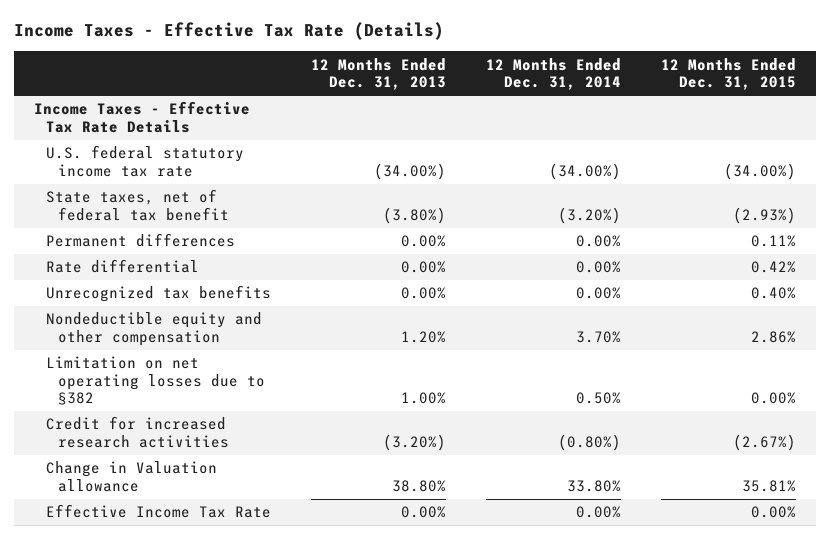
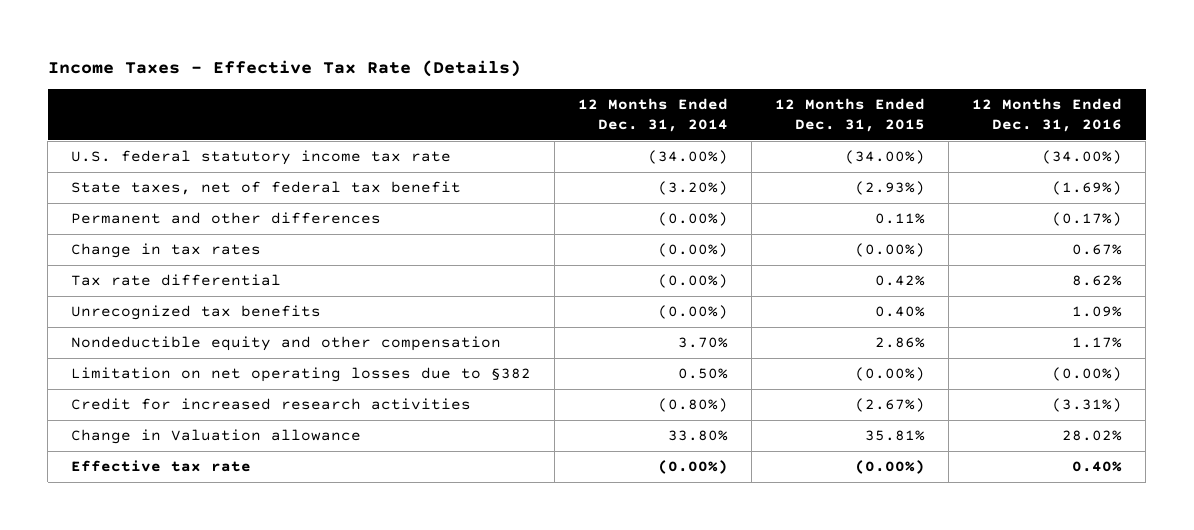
[311,57,447,91] 12 Months Ended Dec. 31, 2013 -> none
none -> [972,98,1123,132] 12 Months Ended Dec. 31, 2016
[33,101,250,133] Income Taxes - Effective Tax Rate Details -> none
[45,233,235,248] Permanent differences -> [71,212,382,225] Permanent and other differences
[576,235,622,248] 0.00% -> [658,212,729,227] (0.00%)
none -> [71,243,262,259] Change in tax rates
[45,259,199,274] Rate differential -> [71,274,282,287] Tax rate differential
[576,261,622,274] 0.00% -> [658,274,729,289] (0.00%)
[576,287,622,300] 0.00% -> [658,305,729,320] (0.00%)
[751,392,797,405] 0.00% -> [855,367,926,382] (0.00%)
[45,504,271,519] Effective Income Tax Rate -> [71,460,252,473] Effective tax rate
[576,506,622,519] 0.00% -> [658,460,729,475] (0.00%)
[751,506,797,519] 0.00% -> [855,460,926,475] (0.00%)

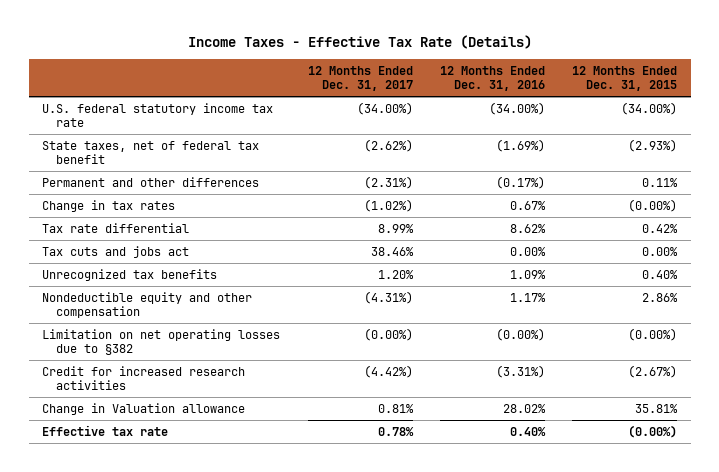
[578,98,729,132] 12 Months Ended Dec. 31, 2014 -> none
none -> [307,65,413,92] 12 Months Ended Dec. 31, 2017
none -> [42,245,190,258] Tax cuts and jobs act

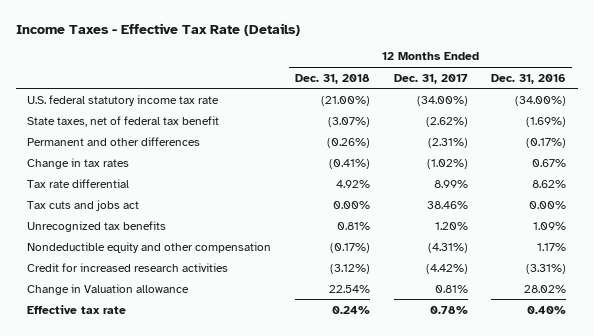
[571,65,677,92] 12 Months Ended Dec. 31, 2015 -> none
none -> [295,73,371,84] Dec. 31, 2018
[42,328,281,356] Limitation on net operating losses due to §382 -> none

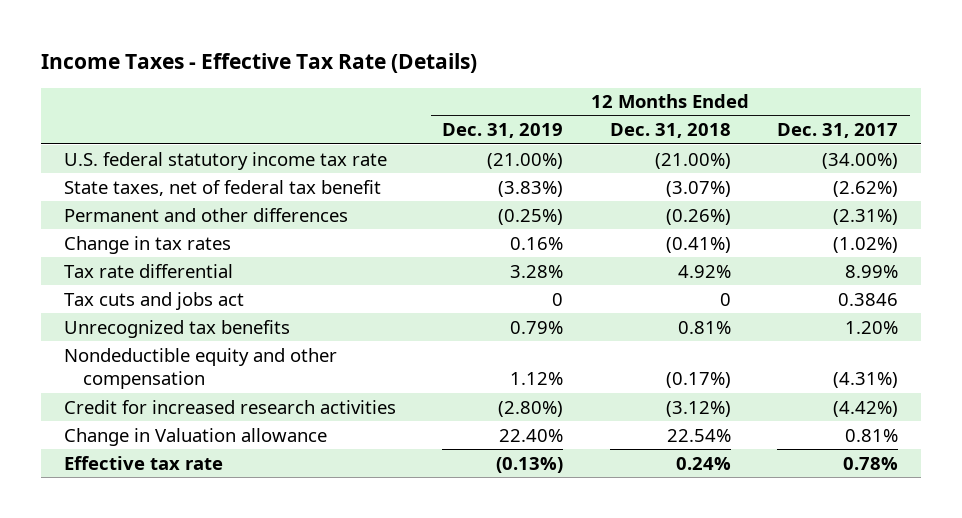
[491,73,567,84] Dec. 31, 2016 -> none
none -> [442,123,564,139] Dec. 31, 2019
[333,200,371,209] 0.00% -> [719,292,731,306] 0
[426,200,468,209] 38.46% -> [838,292,899,306] 0.3846

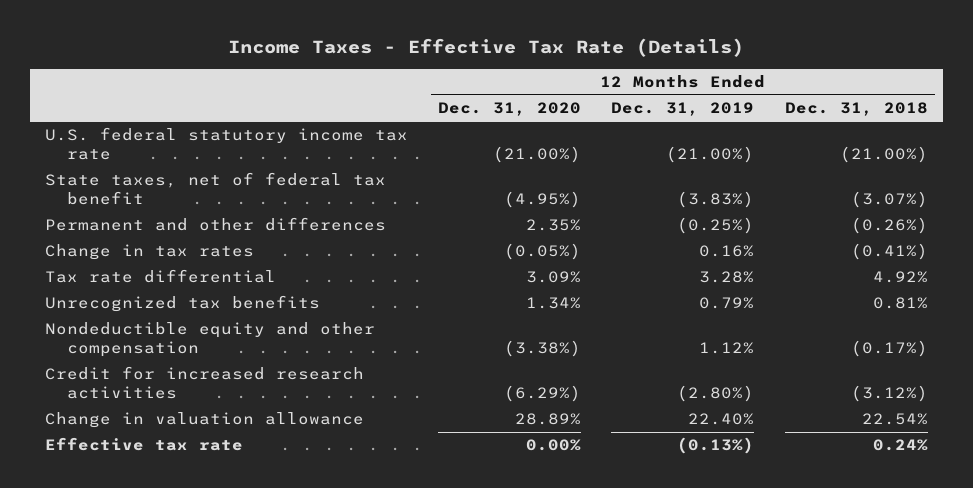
[777,123,899,139] Dec. 31, 2017 -> none
none -> [438,102,582,117] Dec. 31, 2020
[63,291,244,310] Tax cuts and jobs act -> none
[63,427,327,446] Change in Valuation allowance -> [45,412,365,429] Change in valuation allowance

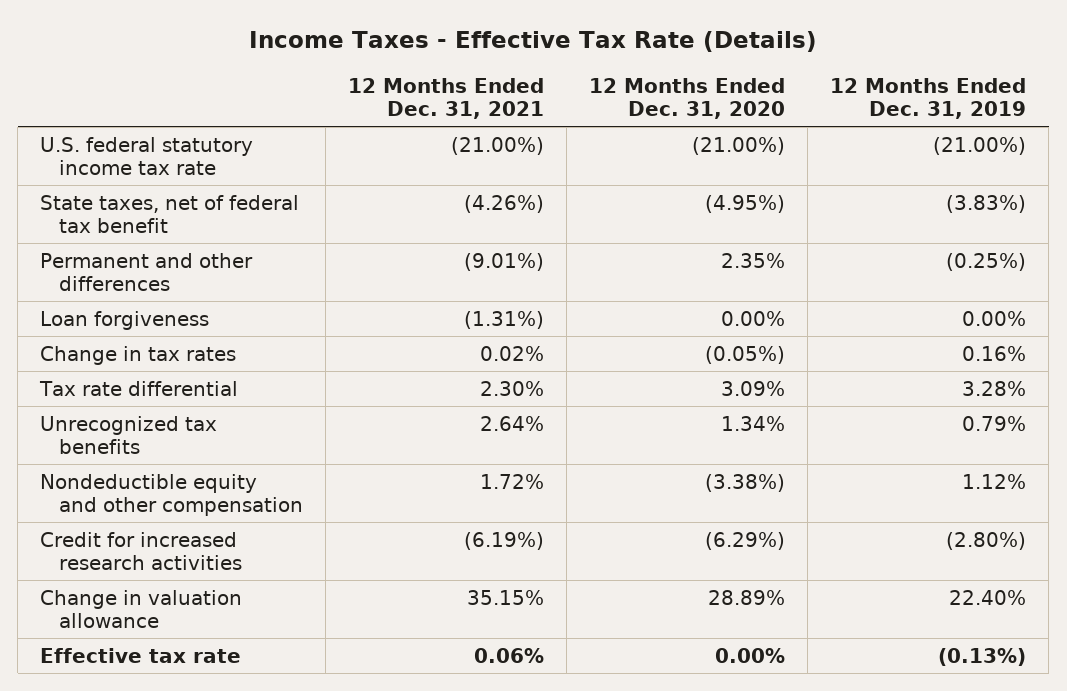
[784,102,928,117] Dec. 31, 2018 -> none
none -> [348,77,545,120] 12 Months Ended Dec. 31, 2021
none -> [40,310,210,330] Loan forgiveness

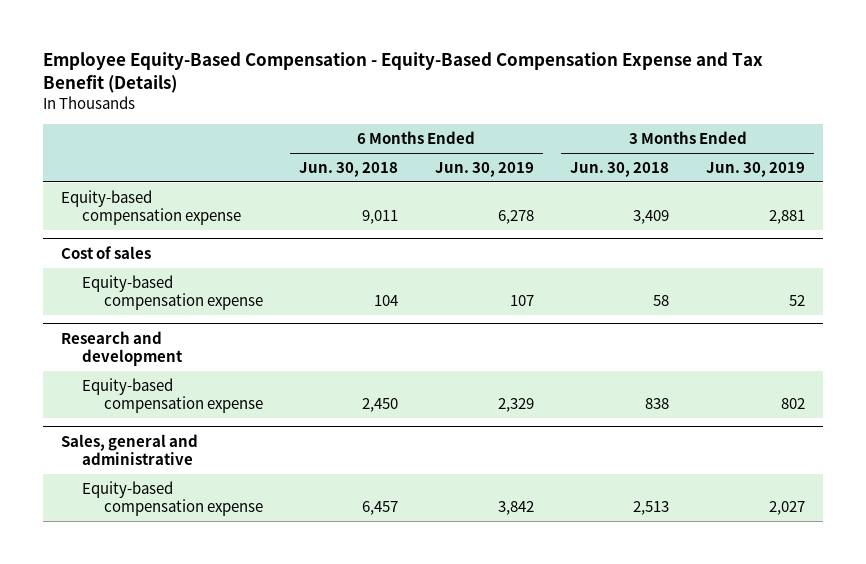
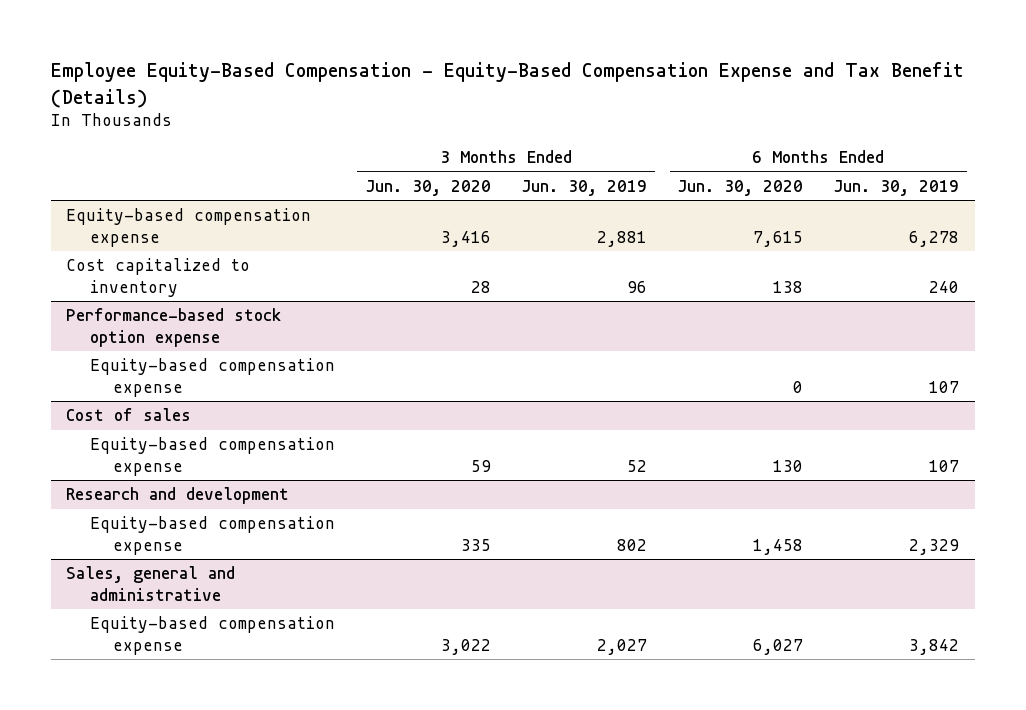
[299,161,399,177] Jun. 30, 2018 -> none
[570,161,670,177] Jun. 30, 2018 -> none
none -> [364,179,491,196] Jun. 30, 2020
none -> [677,179,804,196] Jun. 30, 2020
none -> [66,258,251,297] Cost capitalized to inventory
none -> [66,308,282,347] Performance-based stock option expense
none -> [89,358,335,397] Equity-based compensation expense

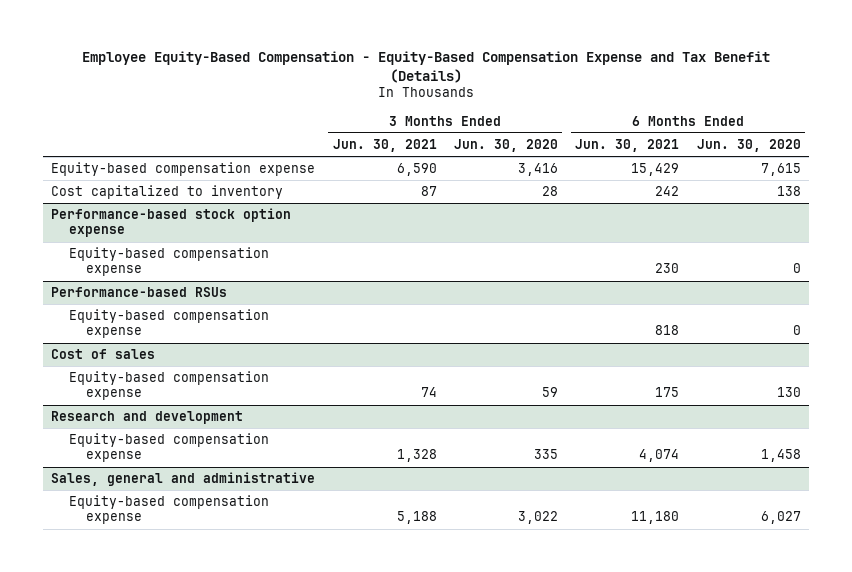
[520,179,647,196] Jun. 30, 2019 -> none
[833,179,960,196] Jun. 30, 2019 -> none
none -> [332,138,437,152] Jun. 30, 2021
none -> [575,138,680,152] Jun. 30, 2021
none -> [51,287,228,298] Performance-based RSUs
none -> [68,309,269,339] Equity-based compensation expense

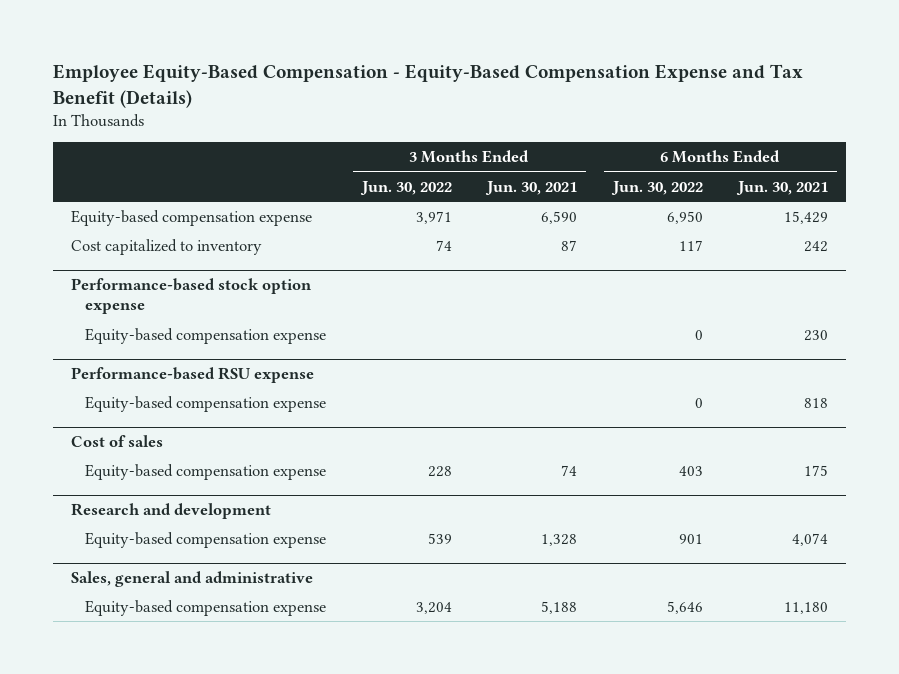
[453,138,558,152] Jun. 30, 2020 -> none
[696,138,801,152] Jun. 30, 2020 -> none
none -> [359,180,452,195] Jun. 30, 2022
none -> [610,180,703,195] Jun. 30, 2022
[51,287,228,298] Performance-based RSUs -> [70,367,314,384] Performance-based RSU expense

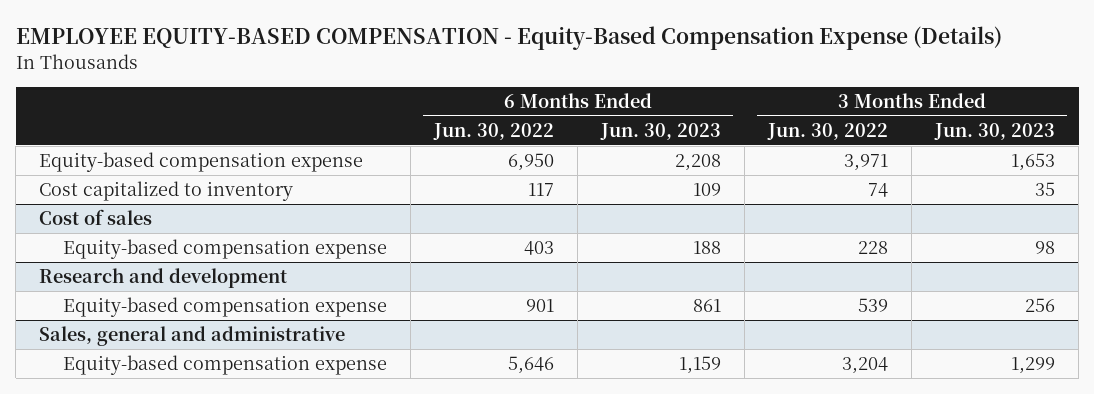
[53,64,804,108] Employee Equity-Based Compensation - Equity-Based Compensation Expense and Tax Benefit (Details) -> [15,25,1002,50] EMPLOYEE EQUITY-BASED COMPENSATION - Equity-Based Compensation Expense (Details)
[485,180,578,195] Jun. 30, 2021 -> none
[736,180,829,195] Jun. 30, 2021 -> none
none -> [600,122,722,140] Jun. 30, 2023
none -> [934,122,1056,140] Jun. 30, 2023
[70,278,312,315] Performance-based stock option expense -> none
[84,328,326,345] Equity-based compensation expense -> none
[70,367,314,384] Performance-based RSU expense -> none
[84,396,326,413] Equity-based compensation expense -> none

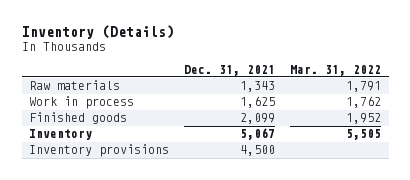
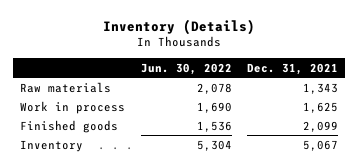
[290,64,382,76] Mar. 31, 2022 -> none
none -> [140,62,232,75] Jun. 30, 2022
[29,144,170,158] Inventory provisions -> none

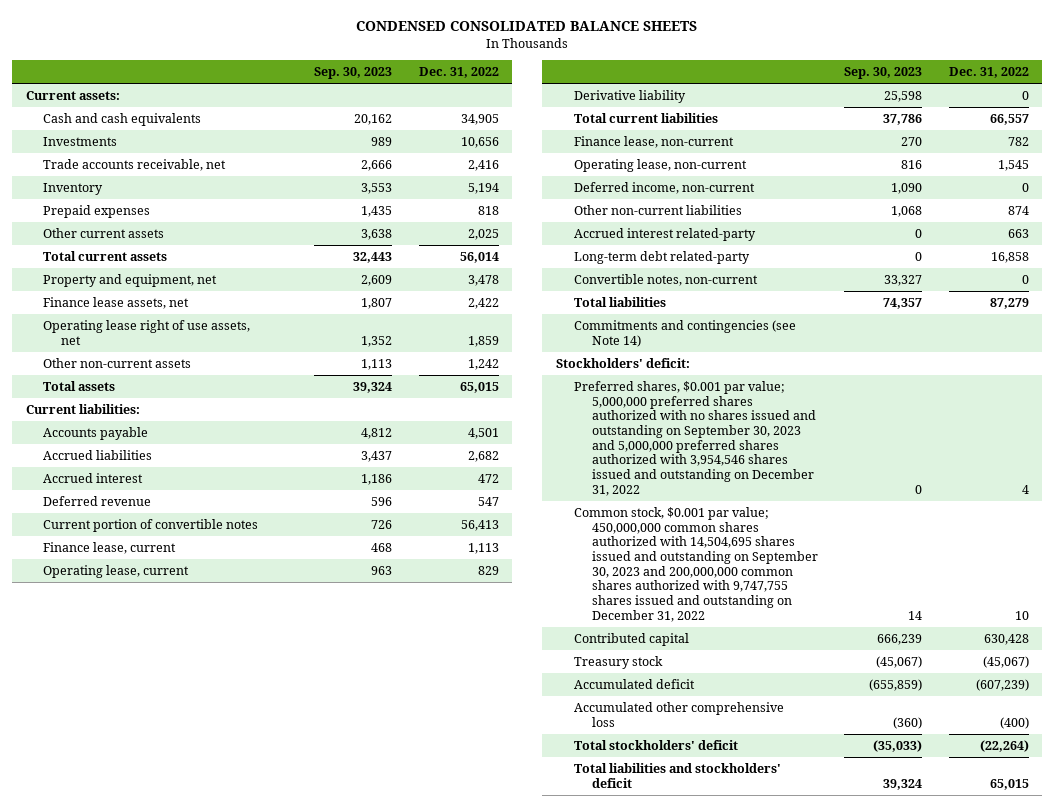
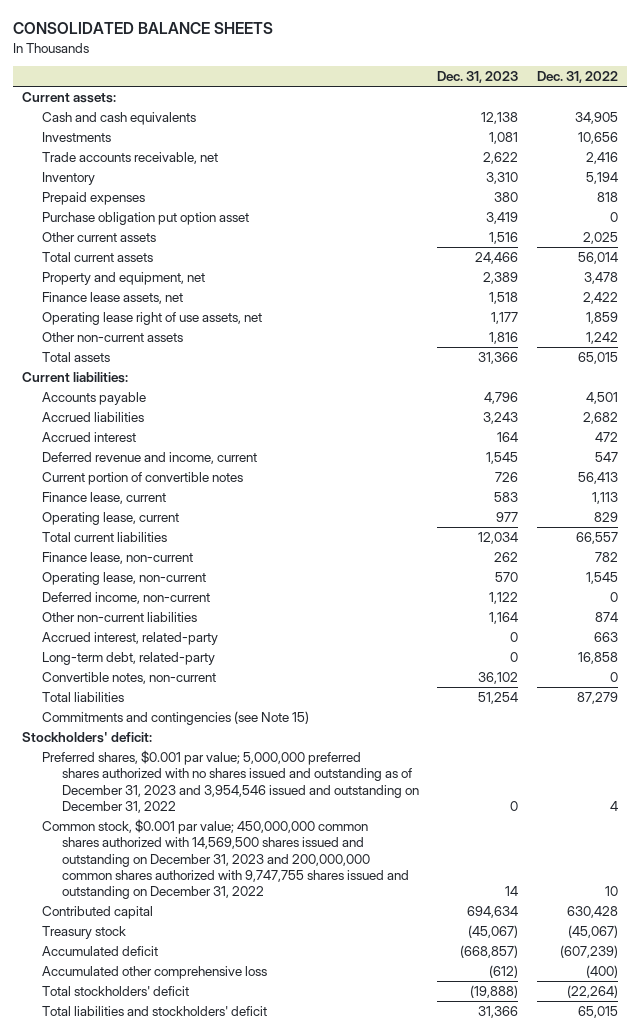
[356,21,698,32] CONDENSED CONSOLIDATED BALANCE SHEETS -> [13,22,274,35] CONSOLIDATED BALANCE SHEETS
[313,67,392,80] Sep. 30, 2023 -> none
none -> [437,71,519,84] Dec. 31, 2023
none -> [42,212,250,226] Purchase obligation put option asset
[43,495,152,506] Deferred revenue -> [42,452,258,465] Deferred revenue and income, current
[573,89,686,103] Derivative liability -> none
[573,227,756,241] Accrued interest related-party -> [42,632,219,646] Accrued interest, related-party
[573,250,750,264] Long-term debt related-party -> [42,652,216,666] Long-term debt, related-party
[573,319,796,347] Commitments and contingencies (see Note 14) -> [42,711,310,726] Commitments and contingencies (see Note 15)
[573,380,816,496] Preferred shares, $0.001 par value; 5,000,000 preferred shares authorized with no shares issued and outstanding on September 30, 2023 and 5,000,000 preferred shares authorized with 3,954,546 shares issued and outstanding on December 31, 2022 -> [42,750,420,813] Preferred shares, $0.001 par value; 5,000,000 preferred shares authorized with no shares issued and outstanding as of December 31, 2023 and 3,954,546 issued and outstanding on December 31, 2022
[573,506,818,622] Common stock, $0.001 par value; 450,000,000 common shares authorized with 14,504,695 shares issued and outstanding on September 30, 2023 and 200,000,000 common shares authorized with 9,747,755 shares issued and outstanding on December 31, 2022 -> [42,819,410,900] Common stock, $0.001 par value; 450,000,000 common shares authorized with 14,569,500 shares issued and outstanding on December 31, 2023 and 200,000,000 common shares authorized with 9,747,755 shares issued and outstanding on December 31, 2022

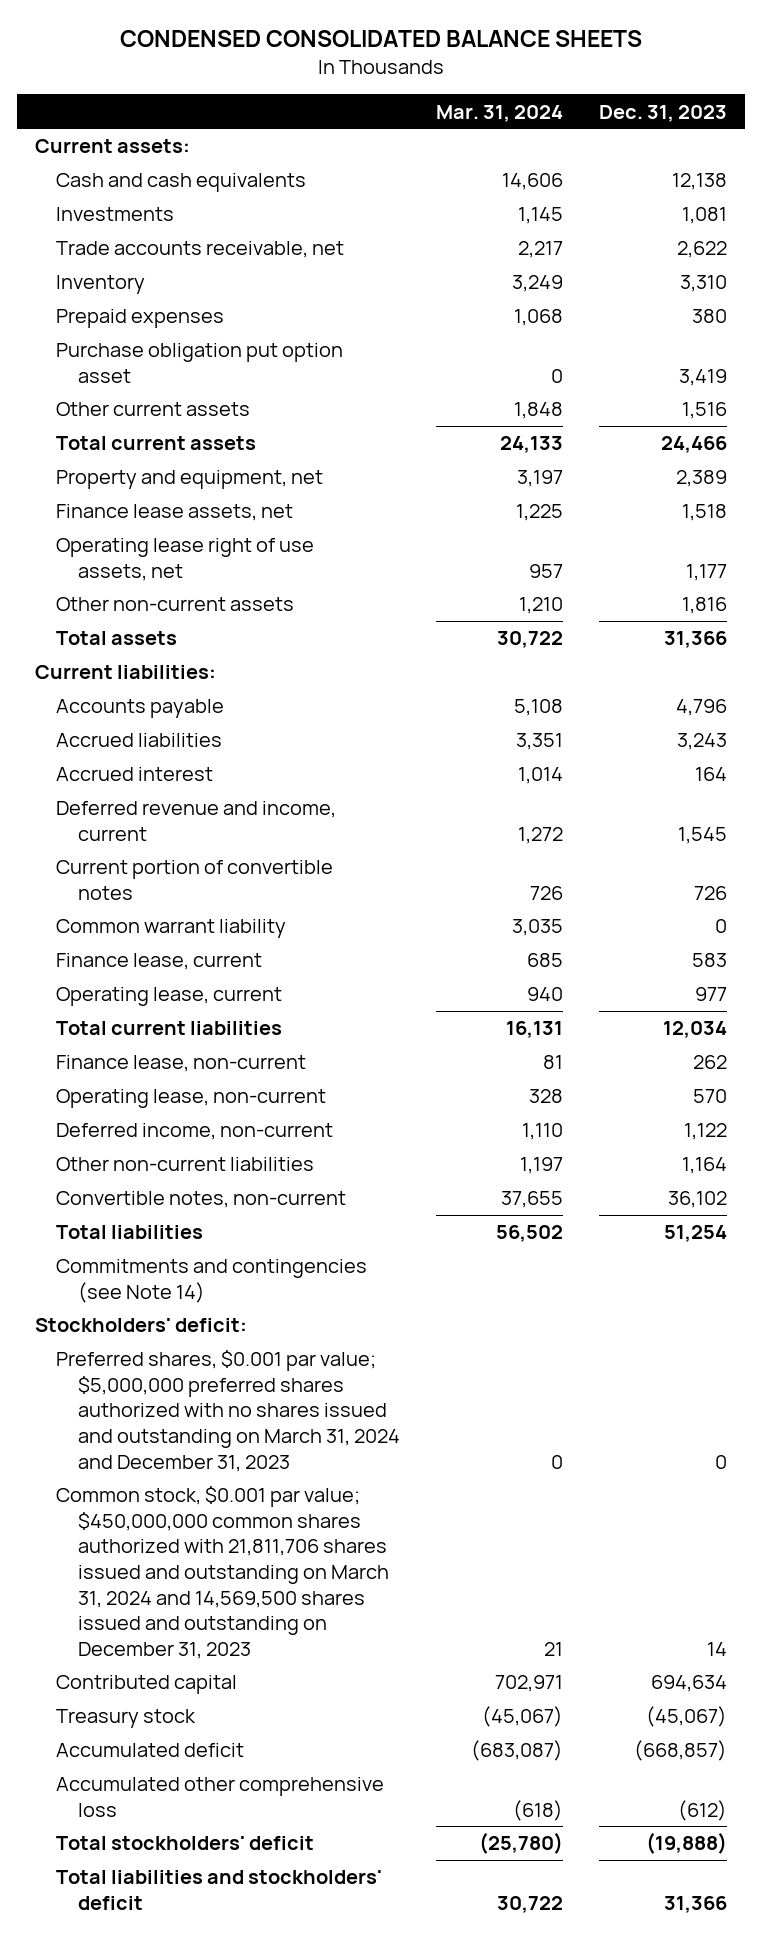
[13,22,274,35] CONSOLIDATED BALANCE SHEETS -> [119,30,642,48] CONDENSED CONSOLIDATED BALANCE SHEETS
[536,71,618,84] Dec. 31, 2022 -> none
none -> [435,104,563,122] Mar. 31, 2024
none -> [56,919,287,939] Common warrant liability
[42,632,219,646] Accrued interest, related-party -> none
[42,652,216,666] Long-term debt, related-party -> none
[42,711,310,726] Commitments and contingencies (see Note 15) -> [56,1259,368,1303] Commitments and contingencies (see Note 14)
[42,750,420,813] Preferred shares, $0.001 par value; 5,000,000 preferred shares authorized with no shares issued and outstanding as of December 31, 2023 and 3,954,546 issued and outstanding on December 31, 2022 -> [56,1350,400,1472] Preferred shares, $0.001 par value; $5,000,000 preferred shares authorized with no shares issued and outstanding on March 31, 2024 and December 31, 2023
[42,819,410,900] Common stock, $0.001 par value; 450,000,000 common shares authorized with 14,569,500 shares issued and outstanding on December 31, 2023 and 200,000,000 common shares authorized with 9,747,755 shares issued and outstanding on December 31, 2022 -> [56,1486,389,1659] Common stock, $0.001 par value; $450,000,000 common shares authorized with 21,811,706 shares issued and outstanding on March 31, 2024 and 14,569,500 shares issued and outstanding on December 31, 2023

